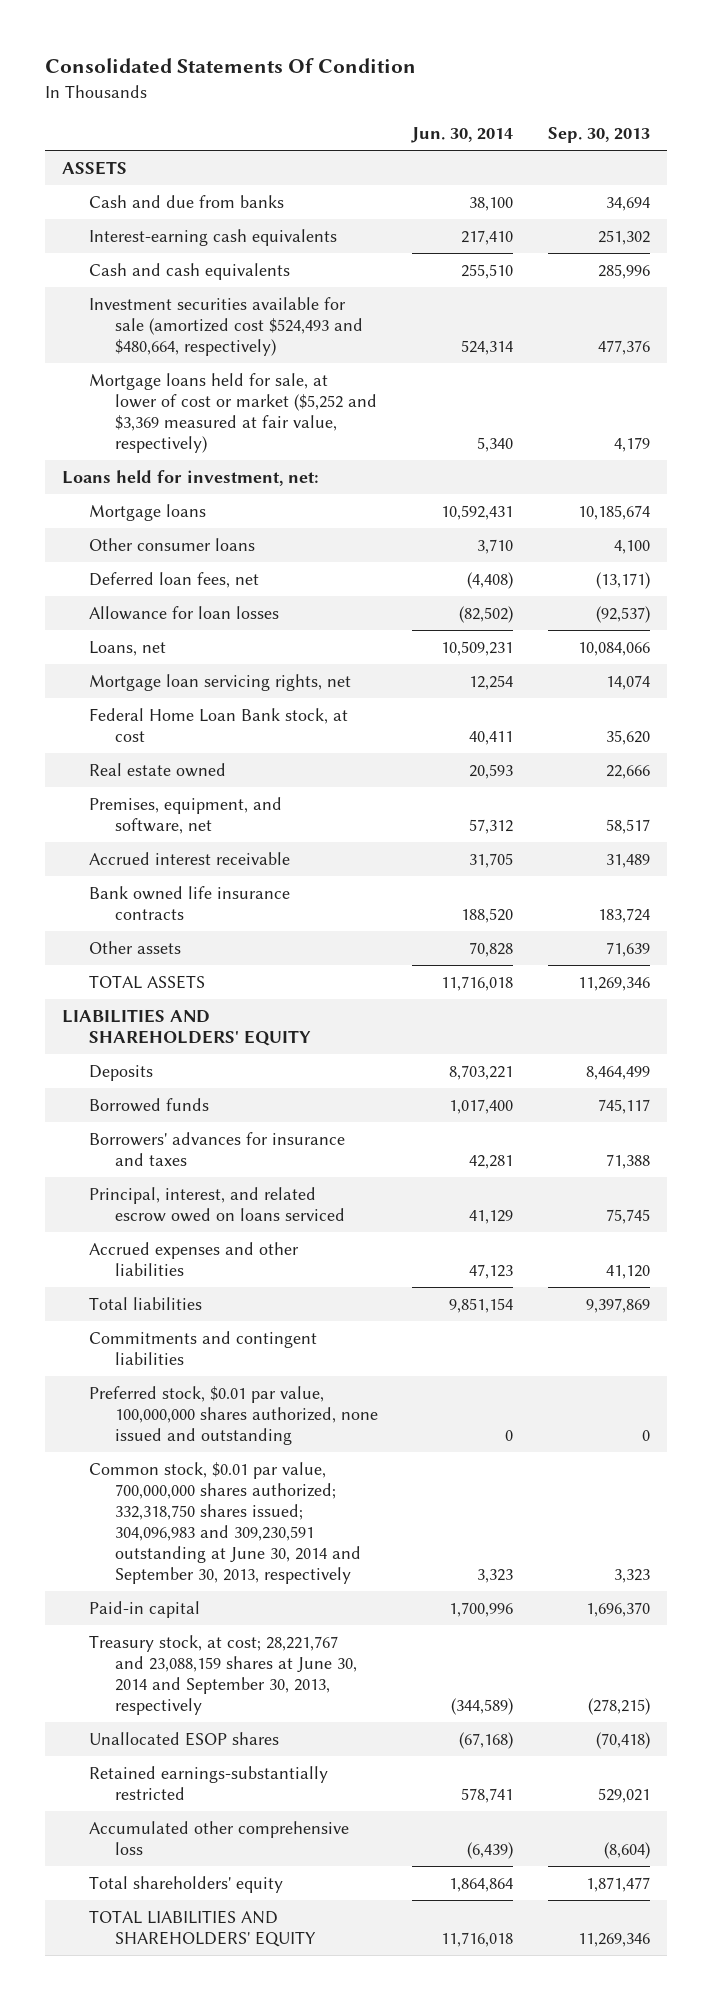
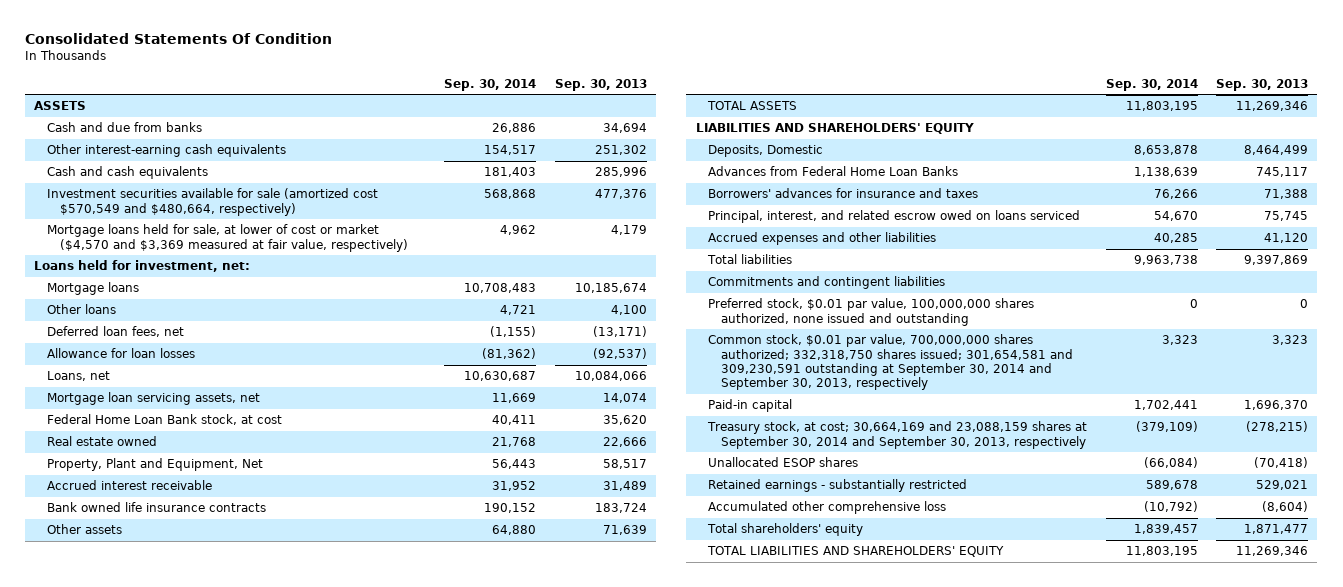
[411,127,514,144] Jun. 30, 2014 -> none
none -> [444,78,537,91] Sep. 30, 2014
[88,229,337,247] Interest-earning cash equivalents -> [46,144,286,158] Other interest-earning cash equivalents
[88,297,363,357] Investment securities available for sale (amortized cost $524,493 and $480,664, respectively) -> [46,188,378,216] Investment securities available for sale (amortized cost $570,549 and $480,664, respectively)
[88,373,377,454] Mortgage loans held for sale, at lower of cost or market ($5,252 and $3,369 measured at fair value, respectively) -> [46,224,408,252] Mortgage loans held for sale, at lower of cost or market ($4,570 and $3,369 measured at fair value, respectively)
[88,538,255,552] Other consumer loans -> [46,304,116,315] Other loans
[88,674,351,692] Mortgage loan servicing rights, net -> [46,392,260,406] Mortgage loan servicing assets, net
[88,797,282,835] Premises, equipment, and software, net -> [46,458,263,472] Property, Plant and Equipment, Net
[88,1065,153,1082] Deposits -> [708,145,824,158] Deposits, Domestic
[88,1098,209,1113] Borrowed funds -> [708,166,959,177] Advances from Federal Home Loan Banks
[88,1462,361,1585] Common stock, $0.01 par value, 700,000,000 shares authorized; 332,318,750 shares issued; 304,096,983 and 309,230,591 outstanding at June 30, 2014 and September 30, 2013, respectively -> [708,334,1073,391] Common stock, $0.01 par value, 700,000,000 shares authorized; 332,318,750 shares issued; 301,654,581 and 309,230,591 outstanding at September 30, 2014 and September 30, 2013, respectively
[88,1635,357,1716] Treasury stock, at cost; 28,221,767 and 23,088,159 shares at June 30, 2014 and September 30, 2013, respectively -> [707,421,1088,449] Treasury stock, at cost; 30,664,169 and 23,088,159 shares at September 30, 2014 and September 30, 2013, respectively
[88,1766,328,1801] Retained earnings-substantially restricted -> [708,479,968,493] Retained earnings - substantially restricted

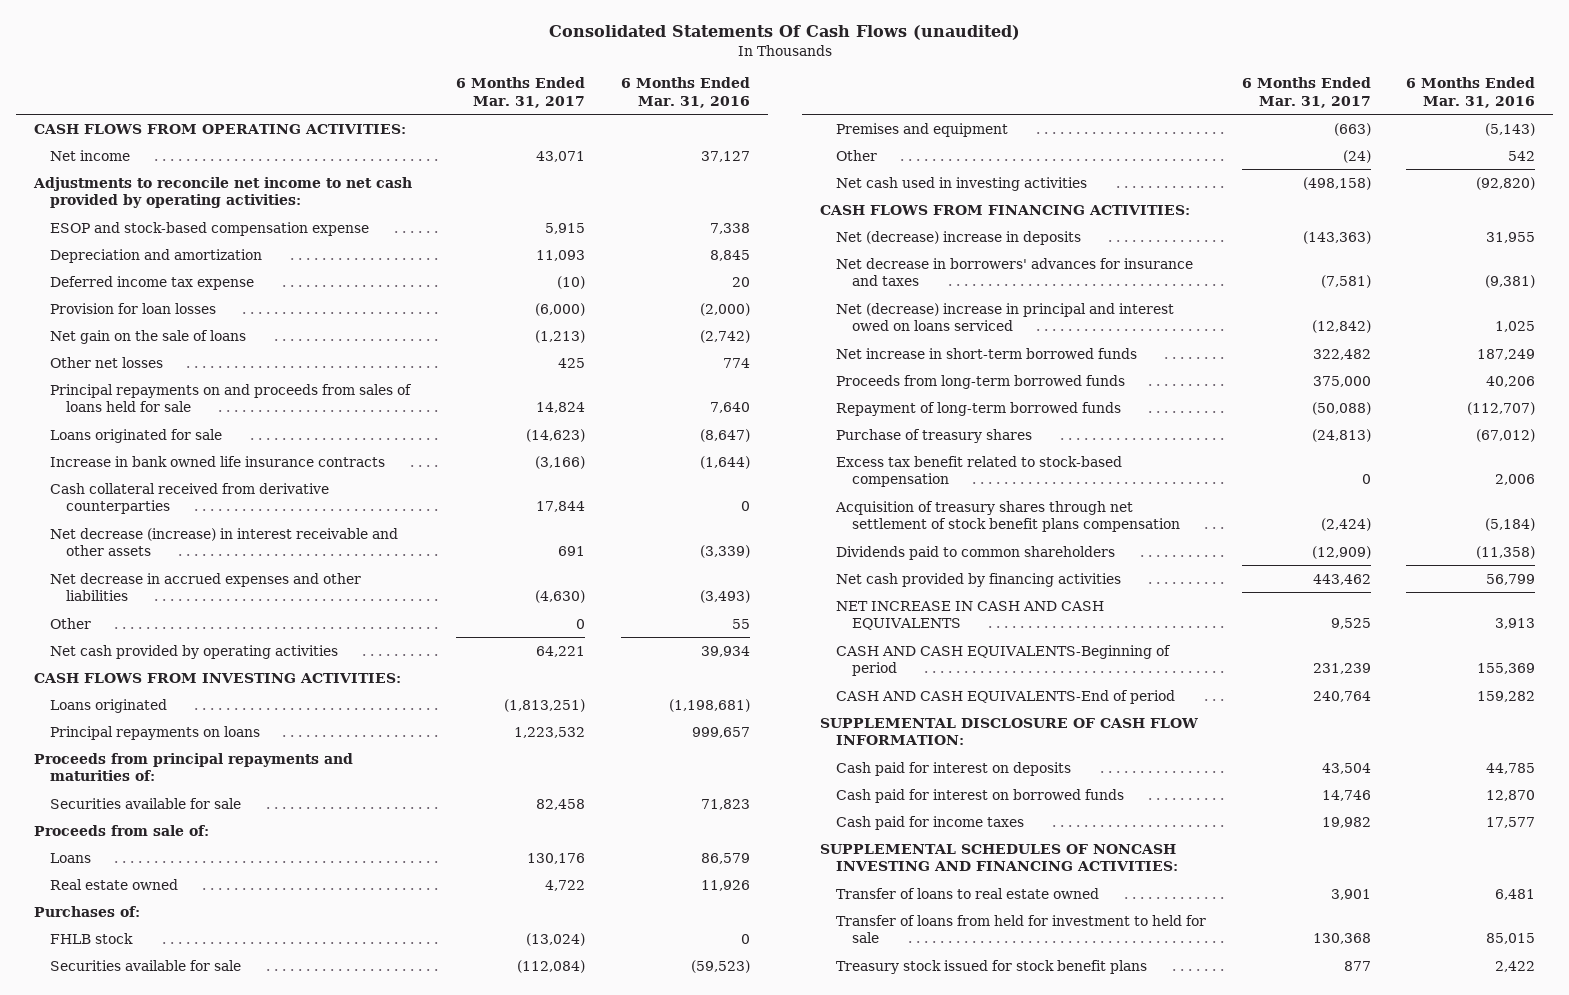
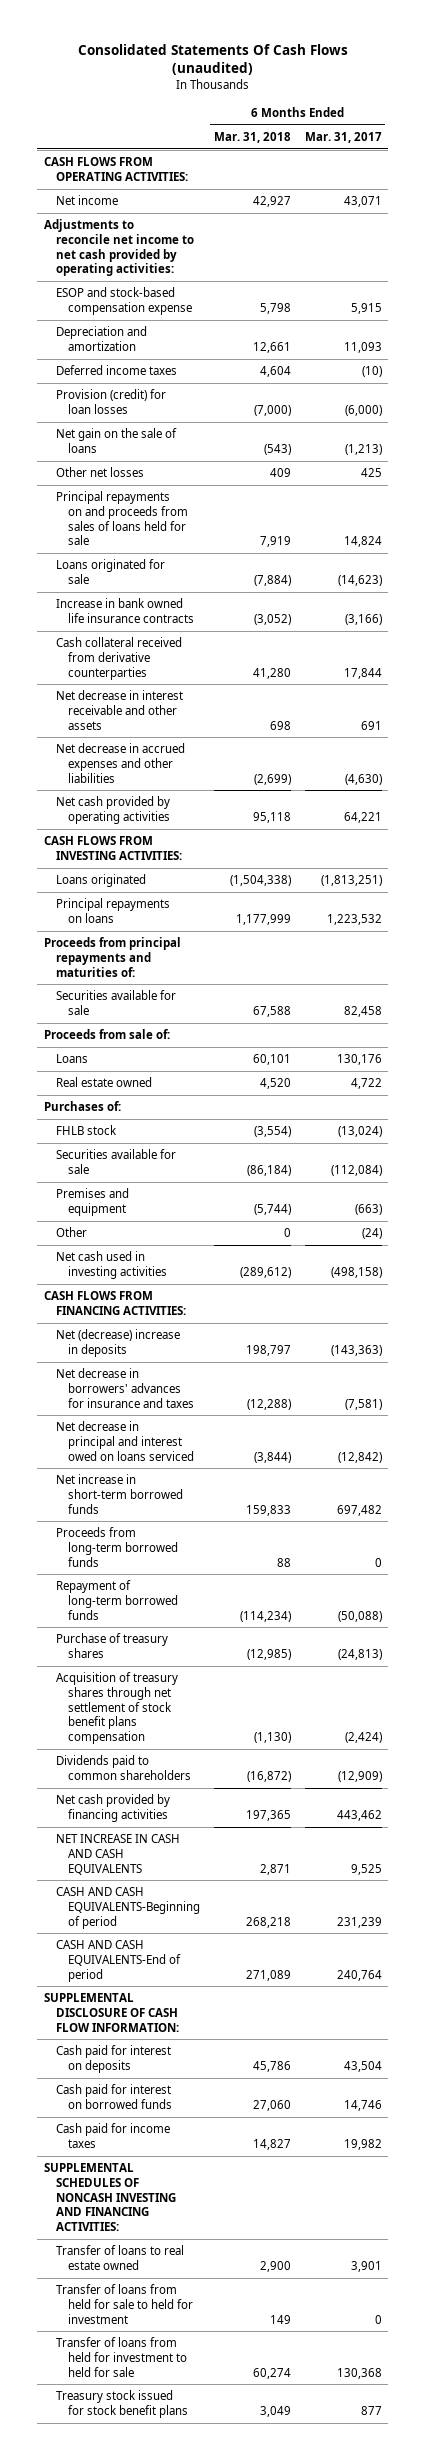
[620,77,750,108] 6 Months Ended Mar. 31, 2016 -> none
none -> [213,131,291,143] Mar. 31, 2018
[50,275,255,290] Deferred income tax expense -> [55,365,177,376] Deferred income taxes
[50,302,217,314] Provision for loan losses -> [55,389,166,414] Provision (credit) for loan losses
[50,527,399,556] Net decrease (increase) in interest receivable and other assets -> [55,690,183,730] Net decrease in interest receivable and other assets
[50,617,92,629] Other -> none
[835,302,1174,331] Net (decrease) increase in principal and interest owed on loans serviced -> [55,1421,194,1461] Net decrease in principal and interest owed on loans serviced
[1312,348,1371,360] 322,482 -> [336,1504,382,1516] 697,482
[1312,375,1371,387] 375,000 -> [374,1557,382,1567] 0
[835,455,1122,487] Excess tax benefit related to stock-based compensation -> none
none -> [55,2284,193,2324] Transfer of loans from held for sale to held for investment

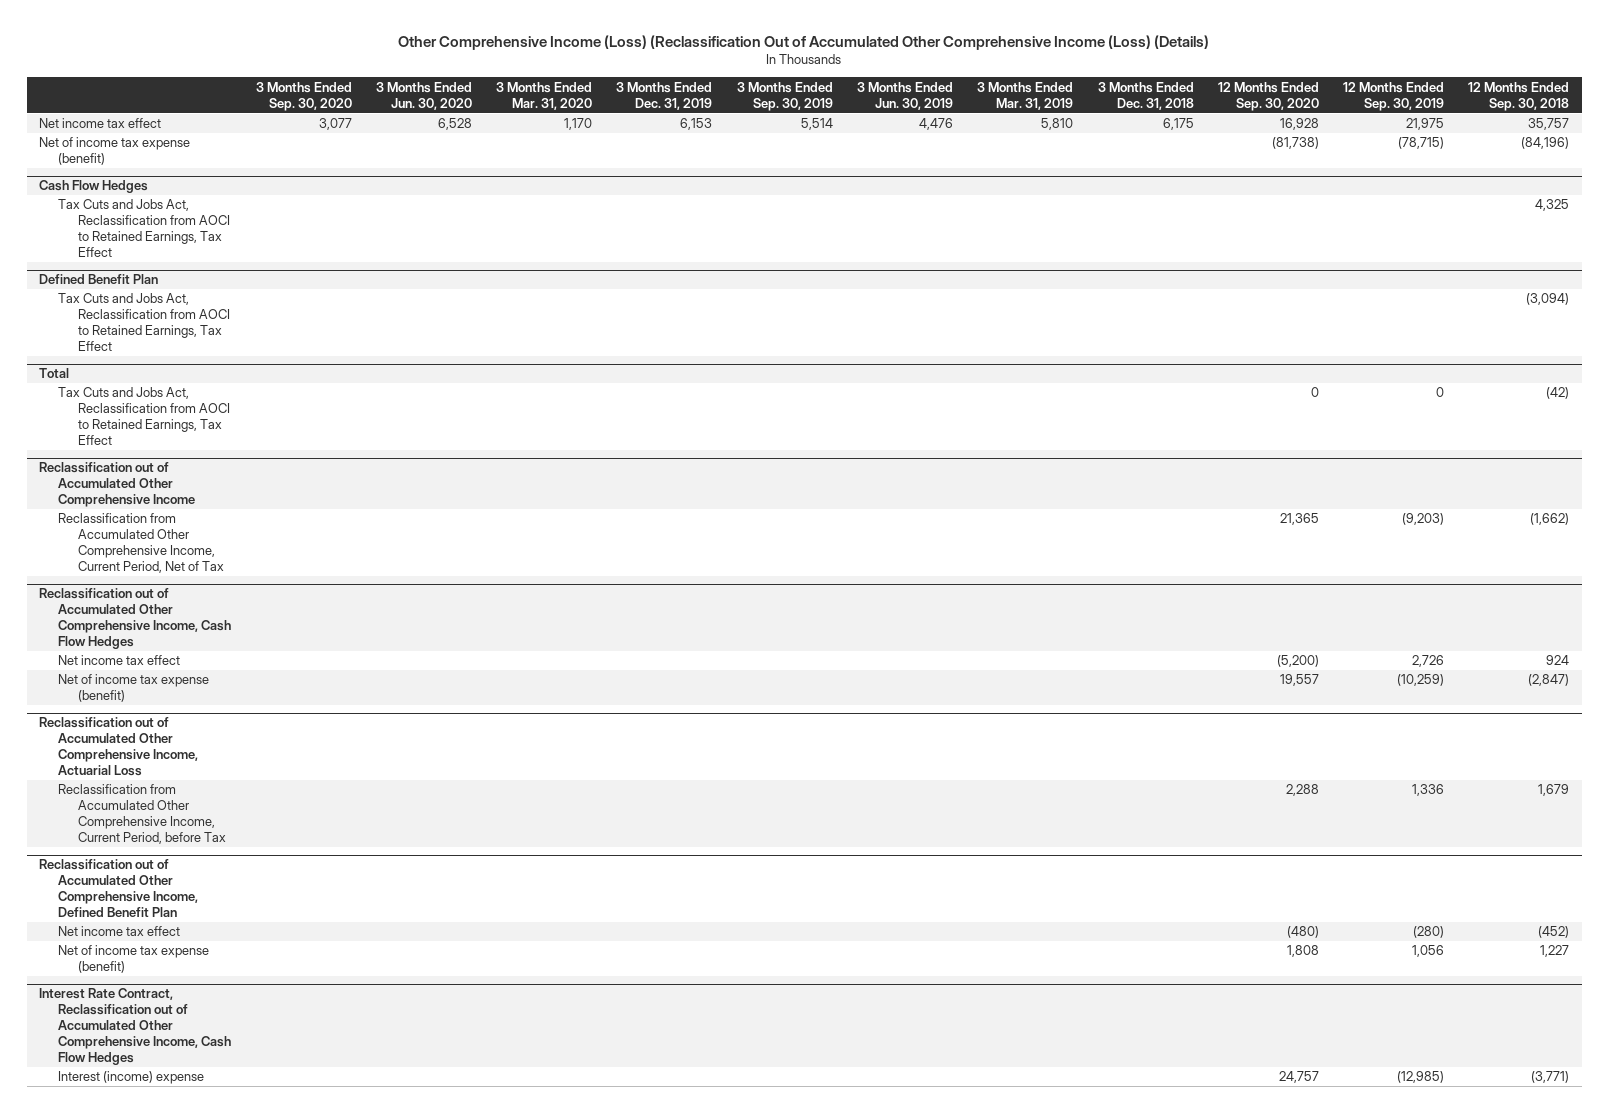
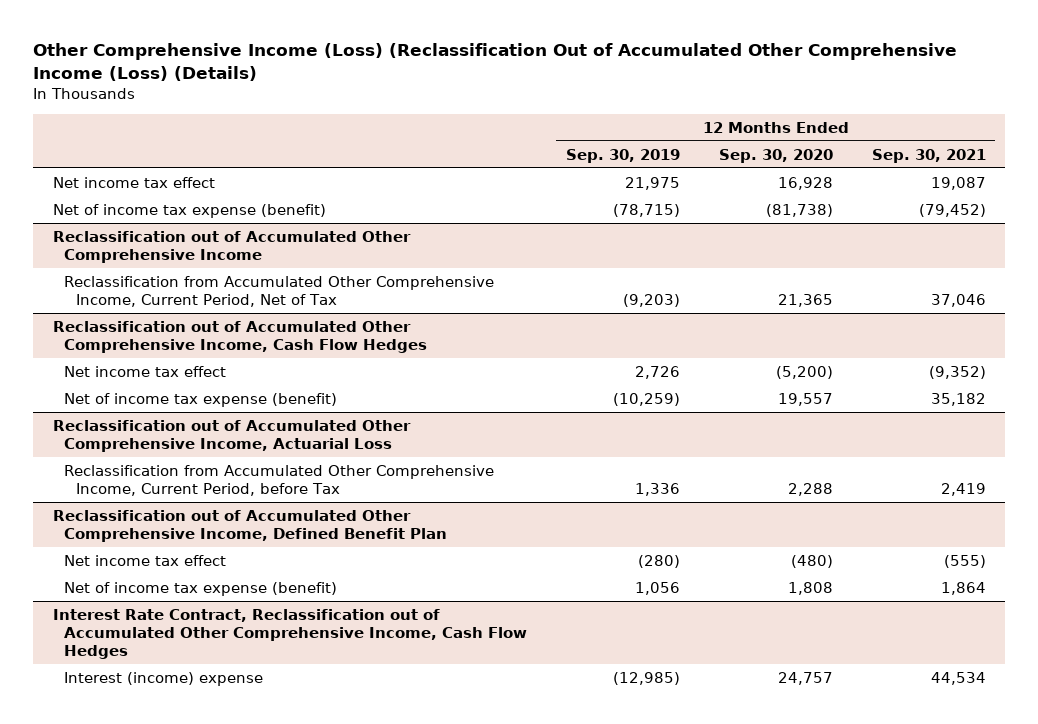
[255,81,352,111] 3 Months Ended Sep. 30, 2020 -> none
[375,81,472,110] 3 Months Ended Jun. 30, 2020 -> none
[496,81,593,110] 3 Months Ended Mar. 31, 2020 -> none
[616,81,713,110] 3 Months Ended Dec. 31, 2019 -> none
[736,81,833,111] 3 Months Ended Sep. 30, 2019 -> none
[857,81,954,110] 3 Months Ended Jun. 30, 2019 -> none
[977,81,1074,110] 3 Months Ended Mar. 31, 2019 -> none
[1097,81,1194,110] 3 Months Ended Dec. 31, 2018 -> none
[1468,81,1570,111] 12 Months Ended Sep. 30, 2018 -> none
none -> [871,148,986,163] Sep. 30, 2021
[38,180,148,194] Cash Flow Hedges -> none
[58,199,230,258] Tax Cuts and Jobs Act, Reclassification from AOCI to Retained Earnings, Tax Effect -> none
[38,274,158,285] Defined Benefit Plan -> none
[58,293,230,352] Tax Cuts and Jobs Act, Reclassification from AOCI to Retained Earnings, Tax Effect -> none
[38,368,69,379] Total -> none
[58,387,230,446] Tax Cuts and Jobs Act, Reclassification from AOCI to Retained Earnings, Tax Effect -> none

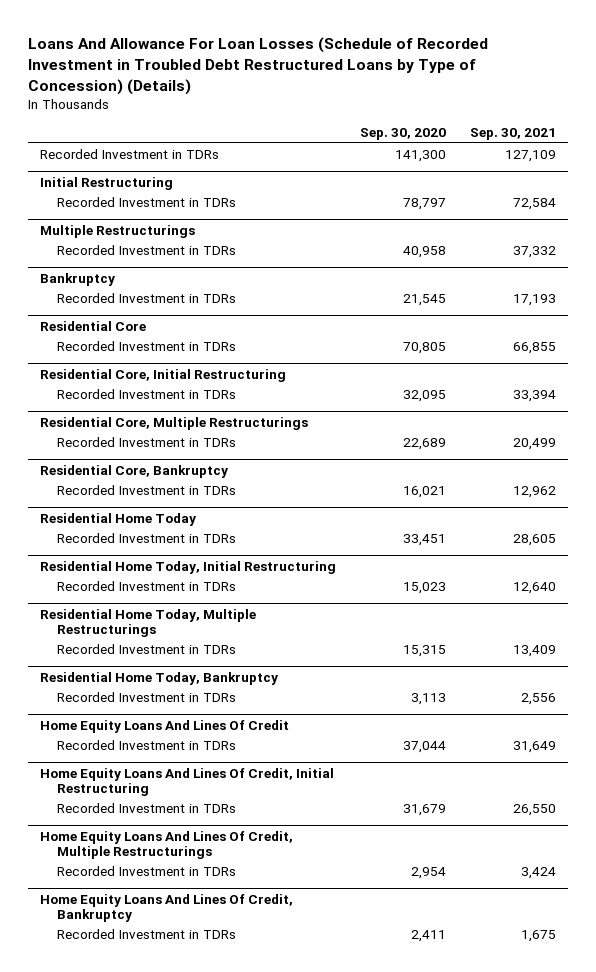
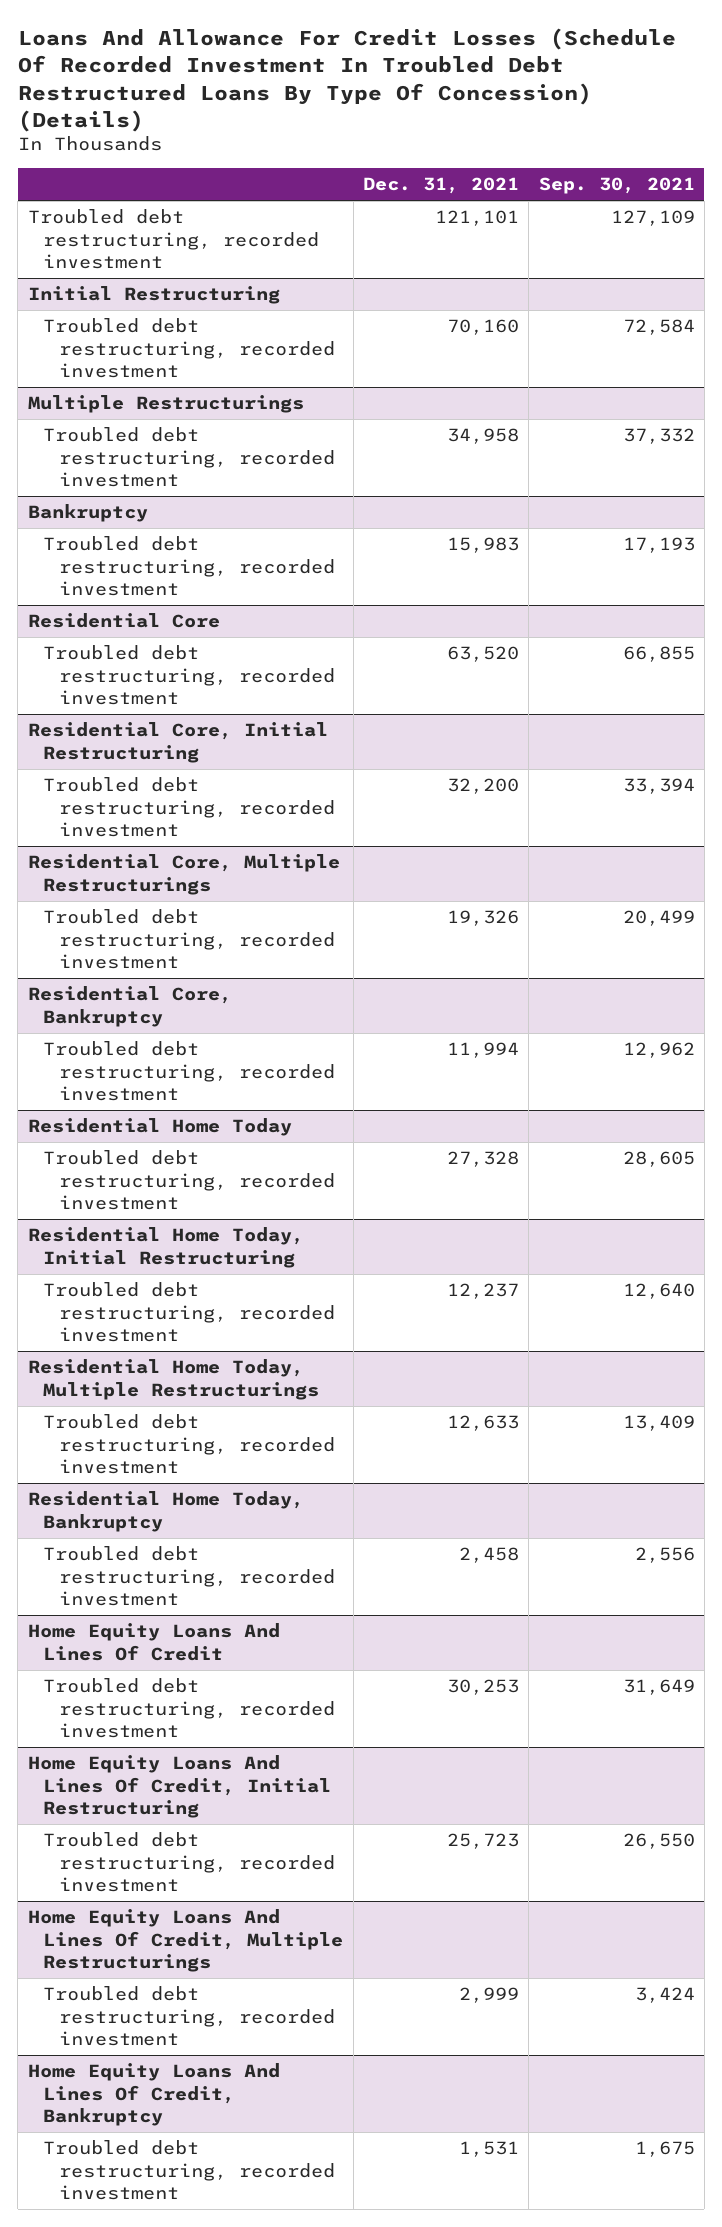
[28,37,489,95] Loans And Allowance For Loan Losses (Schedule of Recorded Investment in Troubled Debt Restructured Loans by Type of Concession) (Details) -> [17,28,676,132] Loans And Allowance For Credit Losses (Schedule Of Recorded Investment In Troubled Debt Restructured Loans By Type Of Concession) (Details)
[360,128,447,141] Sep. 30, 2020 -> none
none -> [363,177,520,195] Dec. 31, 2021
[40,148,220,159] Recorded Investment in TDRs -> [27,209,320,270] Troubled debt restructuring, recorded investment
[57,196,237,207] Recorded Investment in TDRs -> [43,318,335,379] Troubled debt restructuring, recorded investment
[57,244,237,255] Recorded Investment in TDRs -> [43,427,335,488] Troubled debt restructuring, recorded investment
[57,292,237,303] Recorded Investment in TDRs -> [43,536,335,597] Troubled debt restructuring, recorded investment
[57,340,237,351] Recorded Investment in TDRs -> [43,645,335,706] Troubled debt restructuring, recorded investment
[57,388,237,399] Recorded Investment in TDRs -> [43,777,335,838] Troubled debt restructuring, recorded investment
[57,436,237,447] Recorded Investment in TDRs -> [43,909,335,970] Troubled debt restructuring, recorded investment
[57,484,237,495] Recorded Investment in TDRs -> [43,1041,335,1102] Troubled debt restructuring, recorded investment
[57,532,237,543] Recorded Investment in TDRs -> [43,1150,335,1211] Troubled debt restructuring, recorded investment
[57,580,237,591] Recorded Investment in TDRs -> [43,1282,335,1343] Troubled debt restructuring, recorded investment
[57,643,237,654] Recorded Investment in TDRs -> [43,1414,335,1475] Troubled debt restructuring, recorded investment
[57,691,237,702] Recorded Investment in TDRs -> [43,1546,335,1607] Troubled debt restructuring, recorded investment
[57,739,237,750] Recorded Investment in TDRs -> [43,1678,335,1739] Troubled debt restructuring, recorded investment
[57,802,237,813] Recorded Investment in TDRs -> [43,1832,335,1893] Troubled debt restructuring, recorded investment
[57,865,237,876] Recorded Investment in TDRs -> [43,1986,335,2047] Troubled debt restructuring, recorded investment
[57,928,237,939] Recorded Investment in TDRs -> [43,2140,335,2201] Troubled debt restructuring, recorded investment

